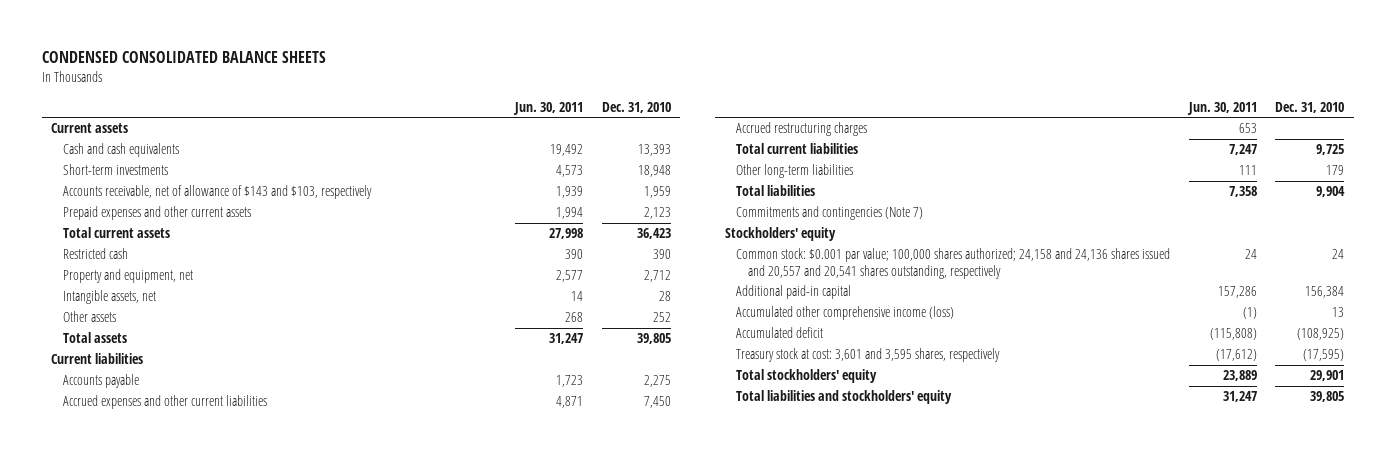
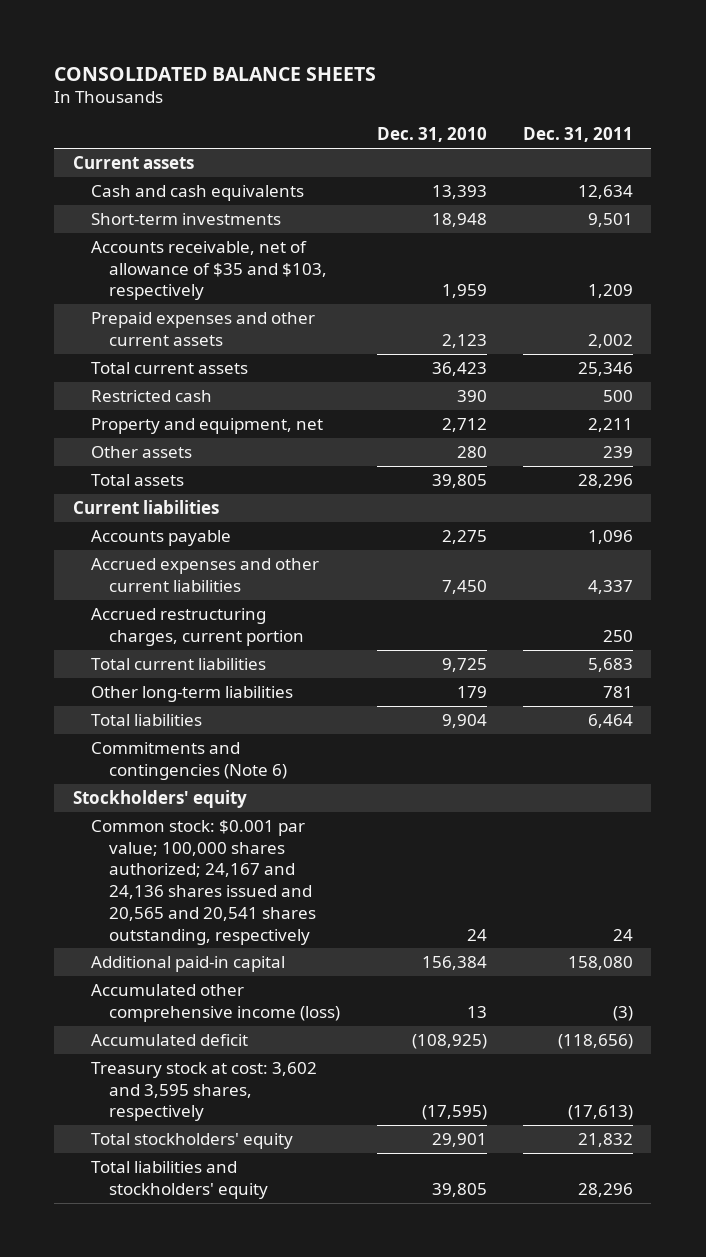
[41,51,326,64] CONDENSED CONSOLIDATED BALANCE SHEETS -> [54,66,377,81] CONSOLIDATED BALANCE SHEETS
[513,101,584,115] Jun. 30, 2011 -> none
none -> [523,127,634,143] Dec. 31, 2011
[62,185,372,200] Accounts receivable, net of allowance of $143 and $103, respectively -> [90,241,328,301] Accounts receivable, net of allowance of $35 and $103, respectively
[62,290,156,305] Intangible assets, net -> none
[652,312,671,323] 252 -> [456,446,487,459] 280
[736,122,868,137] Accrued restructuring charges -> [90,608,305,646] Accrued restructuring charges, current portion
[736,206,924,221] Commitments and contingencies (Note 7) -> [90,742,288,780] Commitments and contingencies (Note 6)
[736,248,1171,279] Common stock: $0.001 par value; 100,000 shares authorized; 24,158 and 24,136 shares issued and 20,557 and 20,541 shares outstanding, respectively -> [90,820,317,945] Common stock: $0.001 par value; 100,000 shares authorized; 24,167 and 24,136 shares issued and 20,565 and 20,541 shares outstanding, respectively
[736,348,1001,363] Treasury stock at cost: 3,601 and 3,595 shares, respectively -> [90,1062,317,1122] Treasury stock at cost: 3,602 and 3,595 shares, respectively

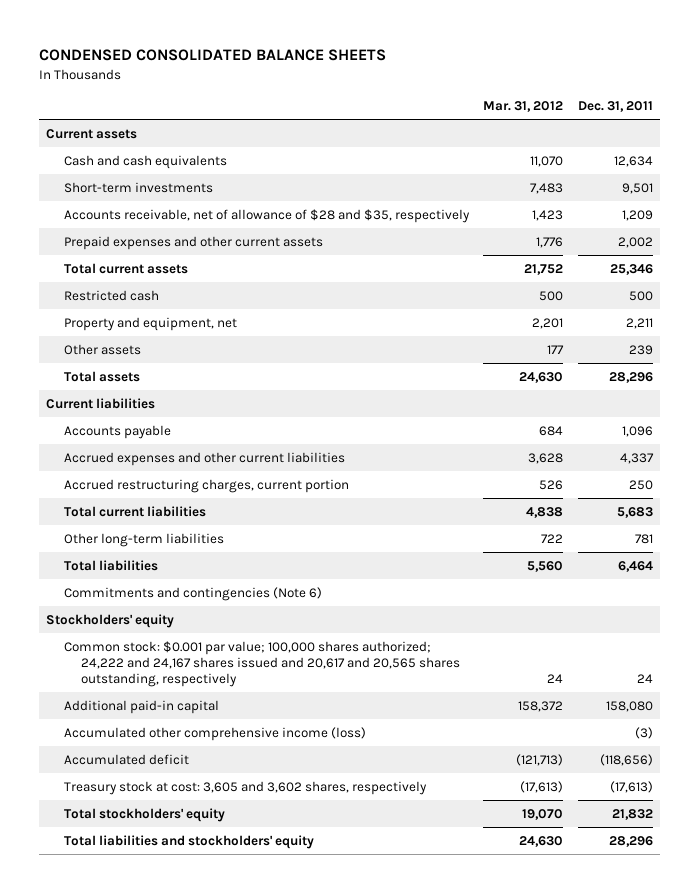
[54,66,377,81] CONSOLIDATED BALANCE SHEETS -> [38,49,386,62] CONDENSED CONSOLIDATED BALANCE SHEETS
[376,127,487,143] Dec. 31, 2010 -> none
none -> [483,101,564,113] Mar. 31, 2012
[90,241,328,301] Accounts receivable, net of allowance of $35 and $103, respectively -> [63,208,470,223] Accounts receivable, net of allowance of $28 and $35, respectively
[90,820,317,945] Common stock: $0.001 par value; 100,000 shares authorized; 24,167 and 24,136 shares issued and 20,565 and 20,541 shares outstanding, respectively -> [63,640,460,688] Common stock: $0.001 par value; 100,000 shares authorized; 24,222 and 24,167 shares issued and 20,617 and 20,565 shares outstanding, respectively
[90,1062,317,1122] Treasury stock at cost: 3,602 and 3,595 shares, respectively -> [63,780,427,795] Treasury stock at cost: 3,605 and 3,602 shares, respectively

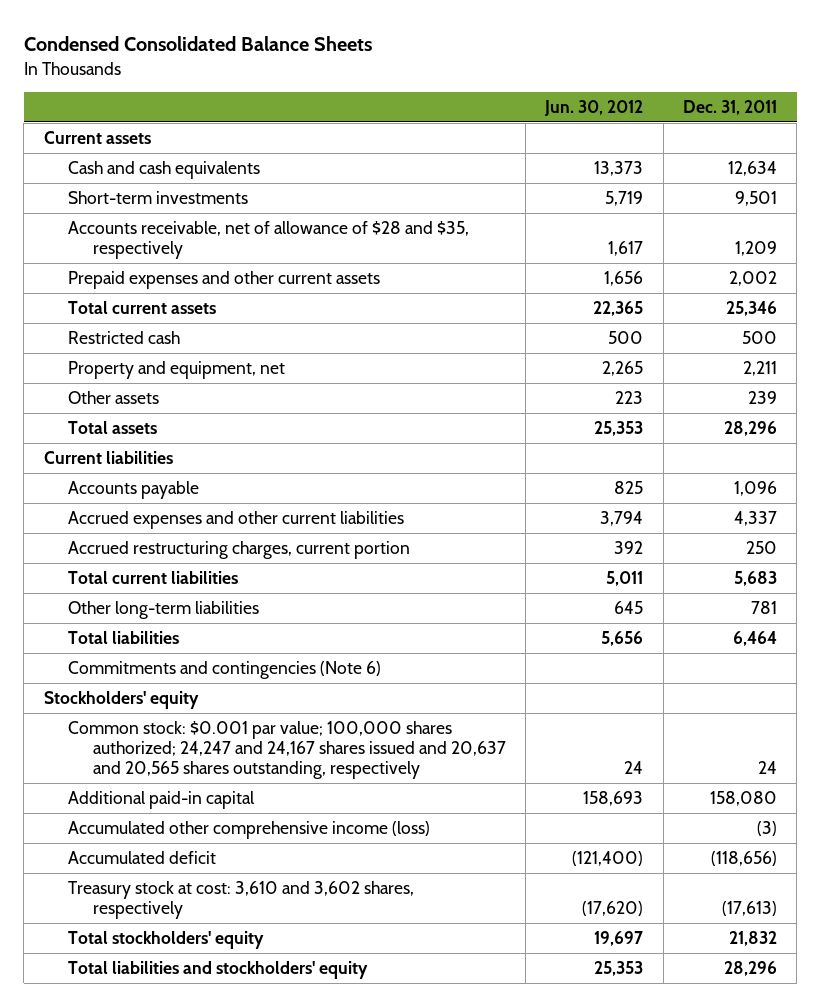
[38,49,386,62] CONDENSED CONSOLIDATED BALANCE SHEETS -> [23,35,372,51] Condensed Consolidated Balance Sheets
[483,101,564,113] Mar. 31, 2012 -> none
none -> [544,99,644,116] Jun. 30, 2012
[63,640,460,688] Common stock: $0.001 par value; 100,000 shares authorized; 24,222 and 24,167 shares issued and 20,617 and 20,565 shares outstanding, respectively -> [68,720,506,780] Common stock: $0.001 par value; 100,000 shares authorized; 24,247 and 24,167 shares issued and 20,637 and 20,565 shares outstanding, respectively
[63,780,427,795] Treasury stock at cost: 3,605 and 3,602 shares, respectively -> [68,880,415,920] Treasury stock at cost: 3,610 and 3,602 shares, respectively

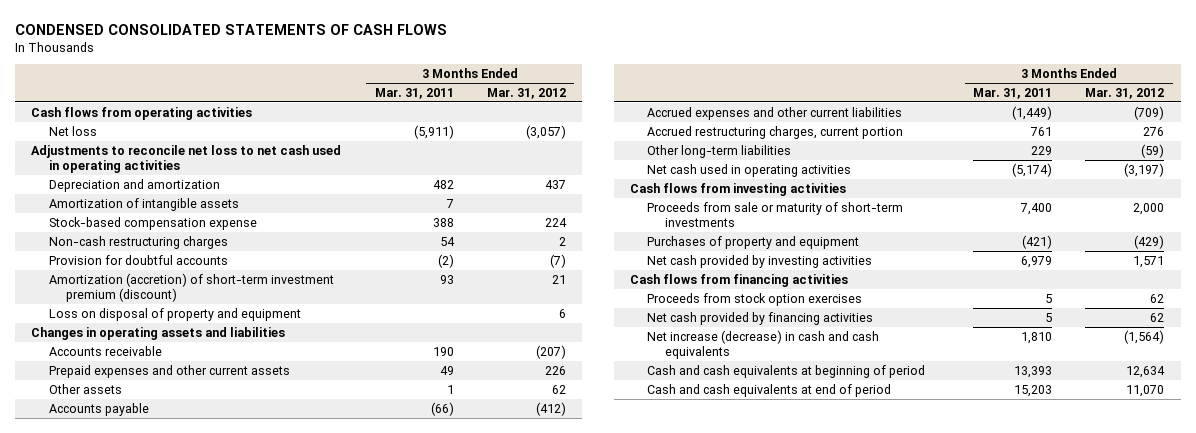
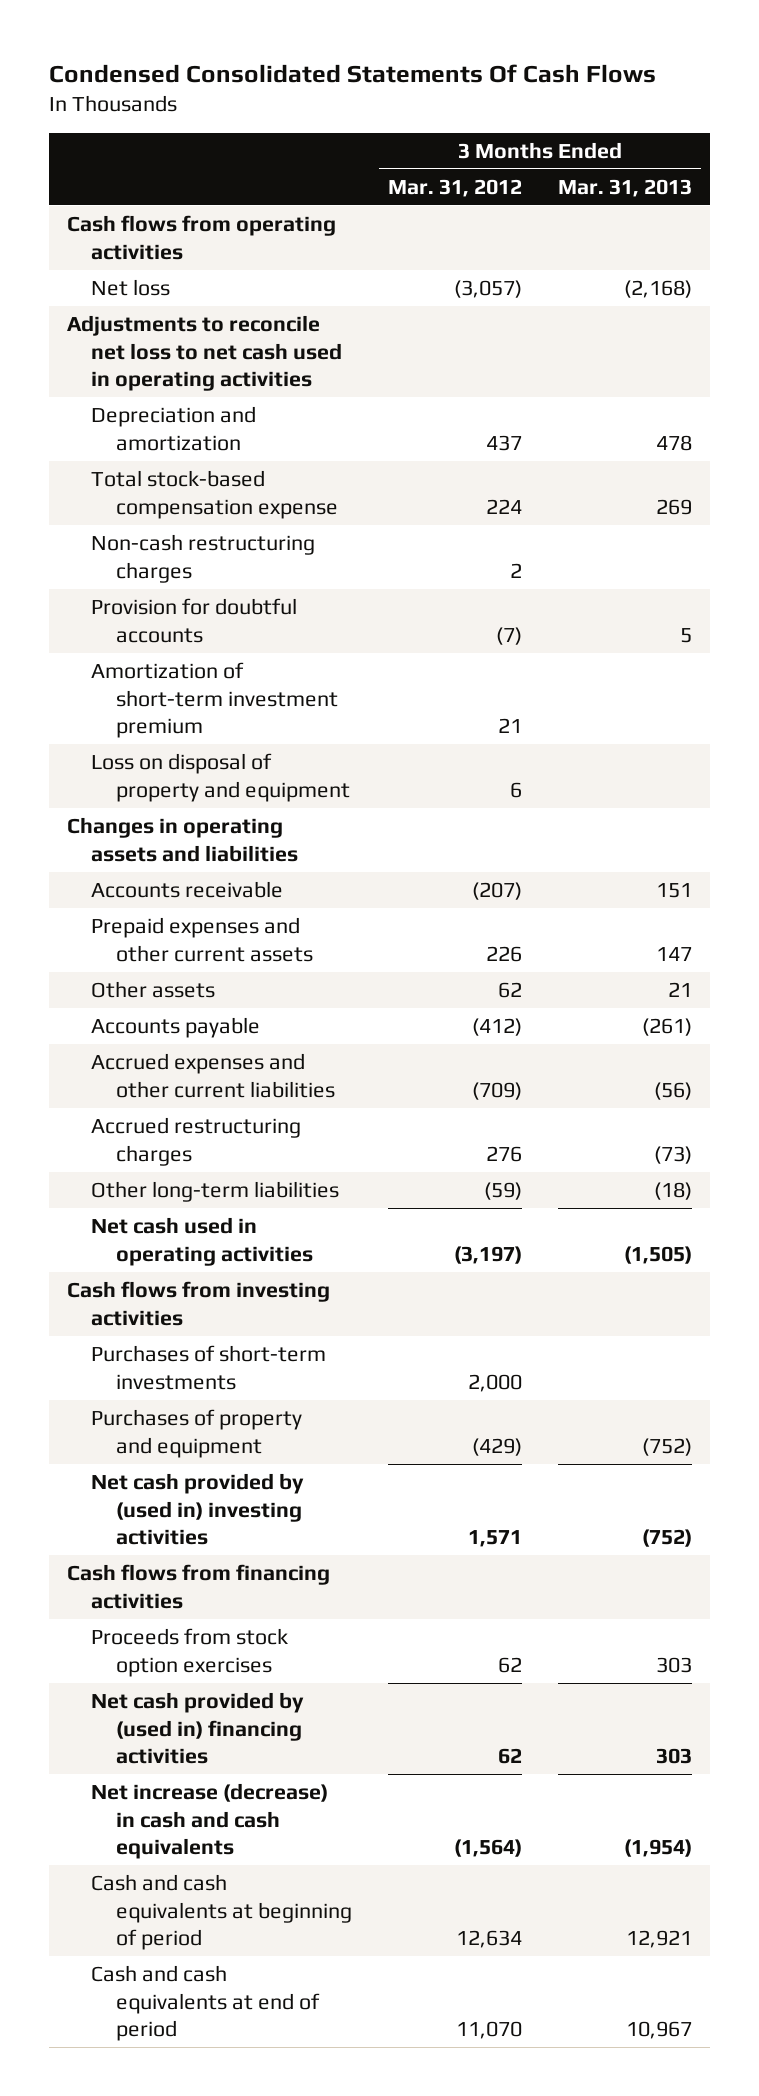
[14,23,447,35] CONDENSED CONSOLIDATED STATEMENTS OF CASH FLOWS -> [49,64,657,84] Condensed Consolidated Statements Of Cash Flows
[374,88,454,100] Mar. 31, 2011 -> none
none -> [557,178,692,197] Mar. 31, 2013
[48,197,239,211] Amortization of intangible assets -> none
[48,216,257,230] Stock-based compensation expense -> [91,469,338,519] Total stock-based compensation expense
[48,272,334,303] Amortization (accretion) of short-term investment premium (discount) -> [91,661,338,739] Amortization of short-term investment premium
[647,125,904,139] Accrued restructuring charges, current portion -> [91,1116,302,1166] Accrued restructuring charges
[647,201,904,228] Proceeds from sale or maturity of short-term investments -> none
none -> [91,1344,327,1390] Purchases of short-term investments
[647,254,873,268] Net cash provided by investing activities -> [91,1472,305,1546] Net cash provided by (used in) investing activities
[647,311,874,325] Net cash provided by financing activities -> [91,1691,305,1765] Net cash provided by (used in) financing activities

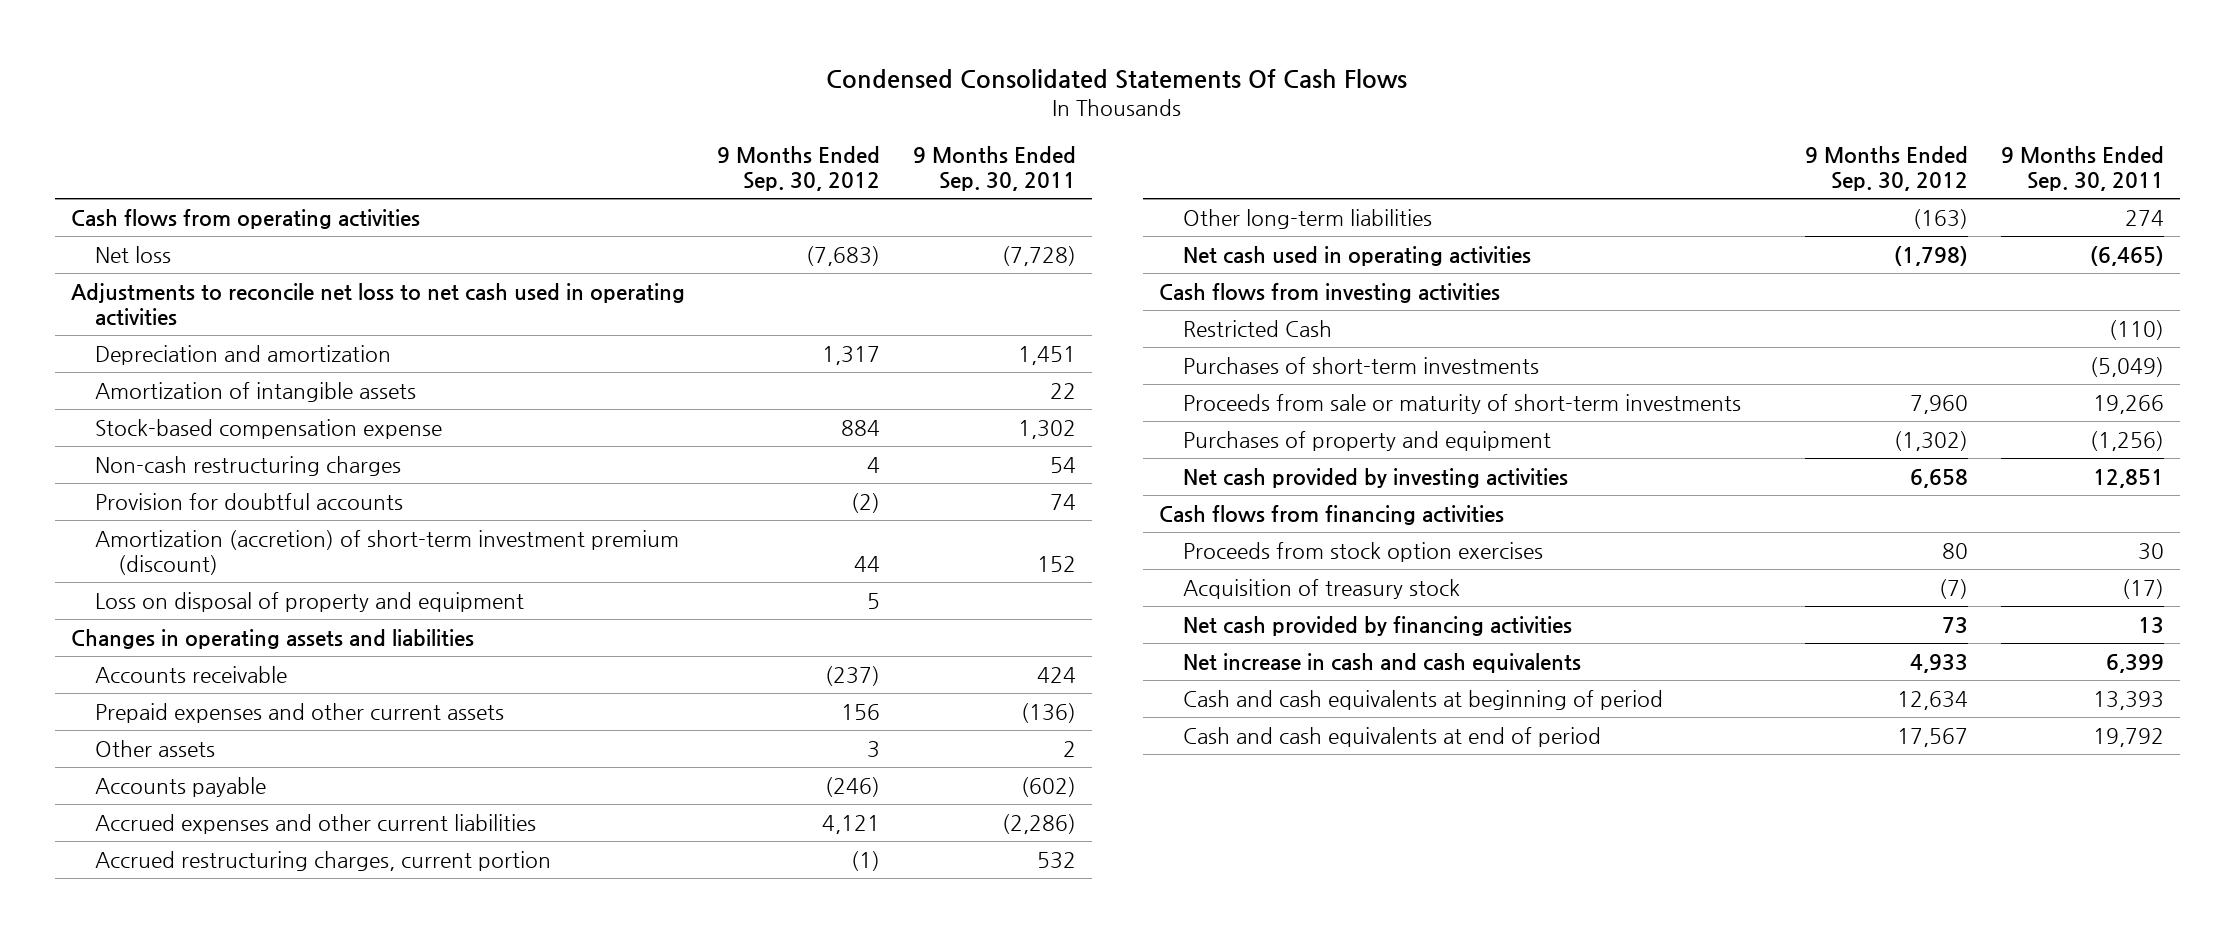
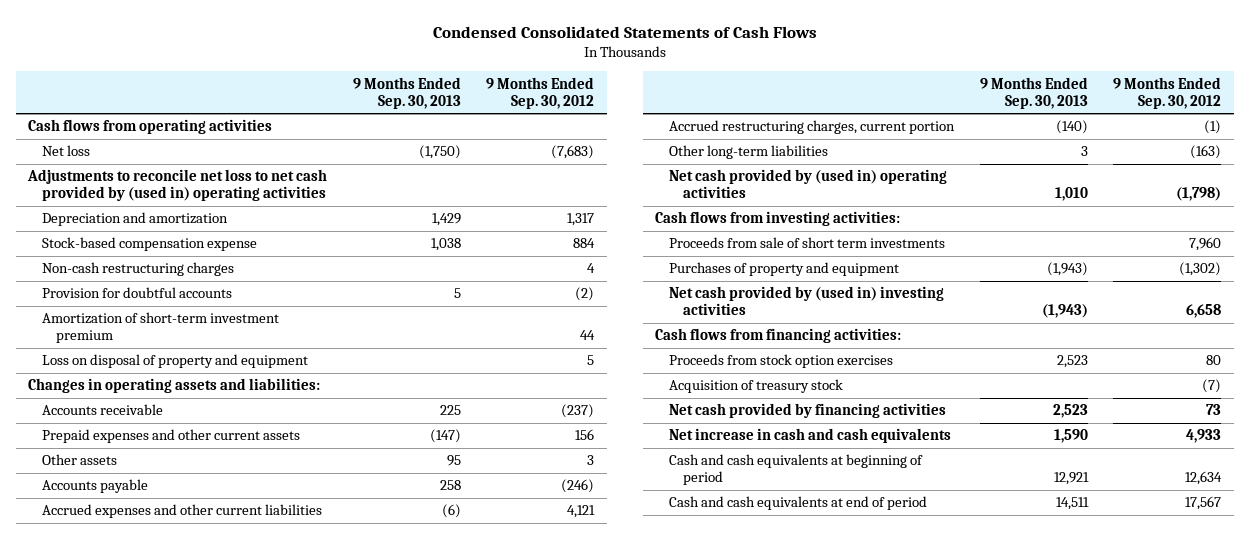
[826,69,1408,90] Condensed Consolidated Statements Of Cash Flows -> [432,25,817,38] Condensed Consolidated Statements of Cash Flows
[912,146,1076,191] 9 Months Ended Sep. 30, 2011 -> none
none -> [352,76,461,109] 9 Months Ended Sep. 30, 2013
[71,282,686,326] Adjustments to reconcile net loss to net cash used in operating activities -> [27,169,328,202] Adjustments to reconcile net loss to net cash provided by (used in) operating activities
[94,381,416,402] Amortization of intangible assets -> none
[94,529,679,575] Amortization (accretion) of short-term investment premium (discount) -> [42,312,280,344] Amortization of short-term investment premium
[71,628,475,649] Changes in operating assets and liabilities -> [28,378,321,394] Changes in operating assets and liabilities:
[1182,319,1332,337] Restricted Cash -> none
[1182,356,1539,374] Purchases of short-term investments -> none
[1182,245,1531,266] Net cash used in operating activities -> [668,169,947,199] Net cash provided by (used in) operating activities
[1159,282,1501,303] Cash flows from investing activities -> [655,211,901,227] Cash flows from investing activities:
[1182,393,1741,414] Proceeds from sale or maturity of short-term investments -> [668,237,945,249] Proceeds from sale of short term investments
[1182,467,1568,488] Net cash provided by investing activities -> [668,286,944,316] Net cash provided by (used in) investing activities
[1159,504,1505,525] Cash flows from financing activities -> [655,328,902,344] Cash flows from financing activities:

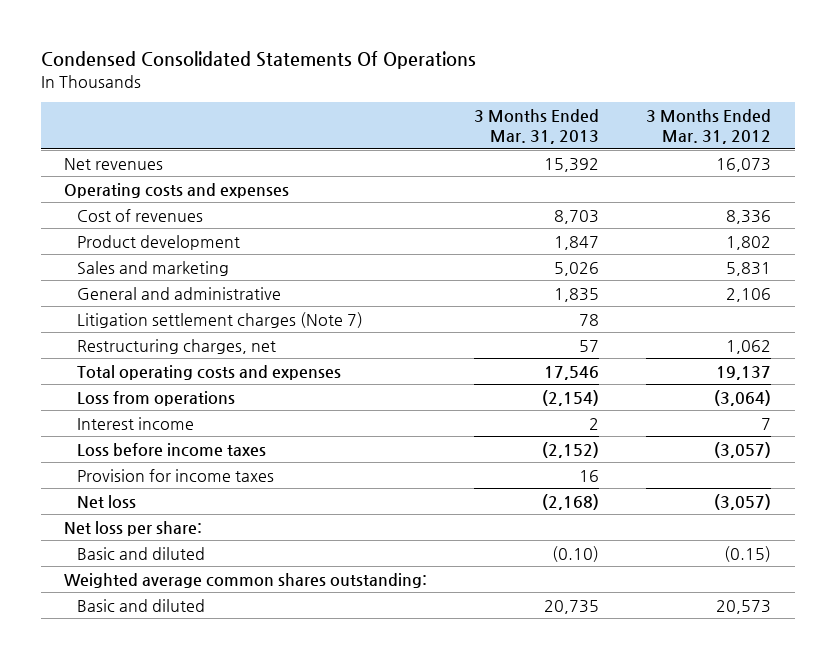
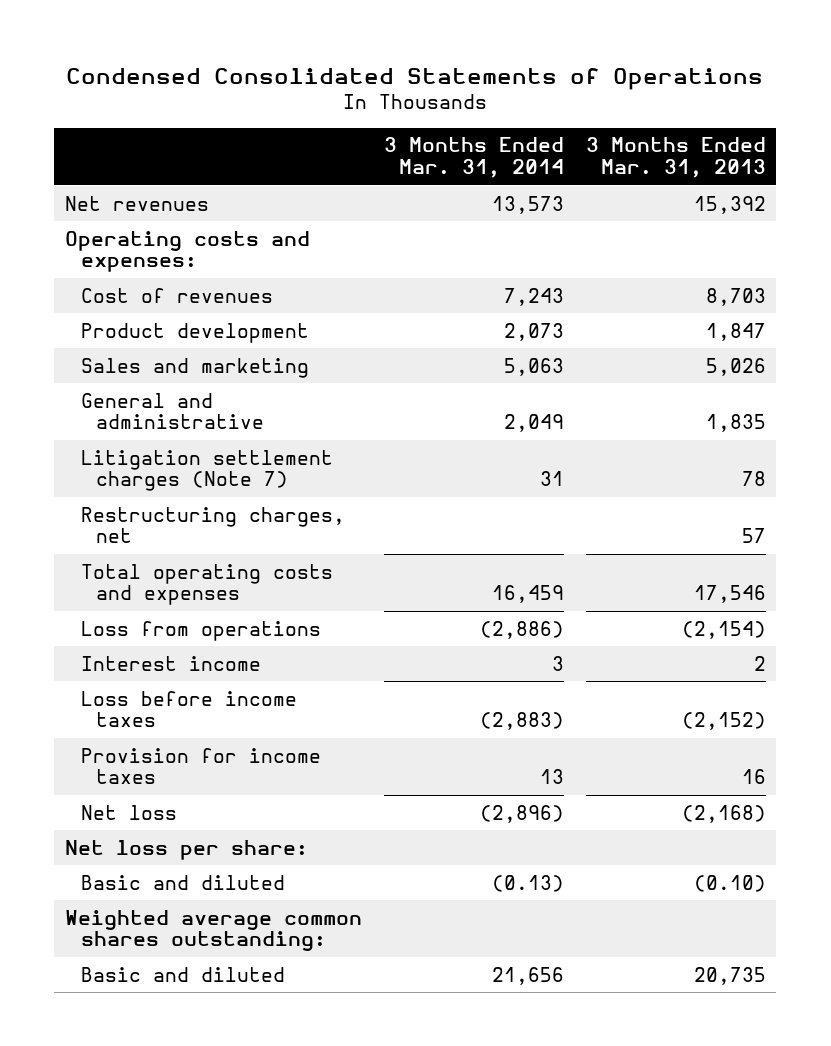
[40,51,476,70] Condensed Consolidated Statements Of Operations -> [66,67,764,90] Condensed Consolidated Statements of Operations
[646,108,772,145] 3 Months Ended Mar. 31, 2012 -> none
none -> [383,137,564,179] 3 Months Ended Mar. 31, 2014
[64,182,290,198] Operating costs and expenses -> [65,230,311,273] Operating costs and expenses:

